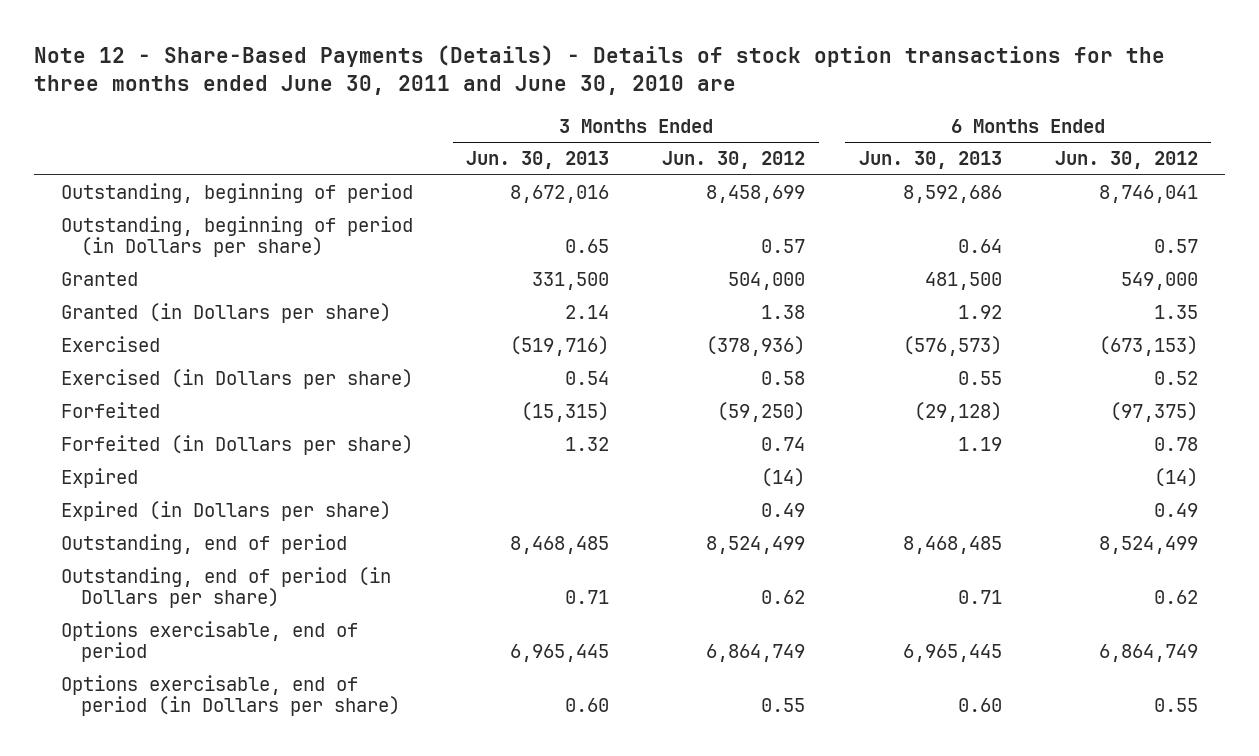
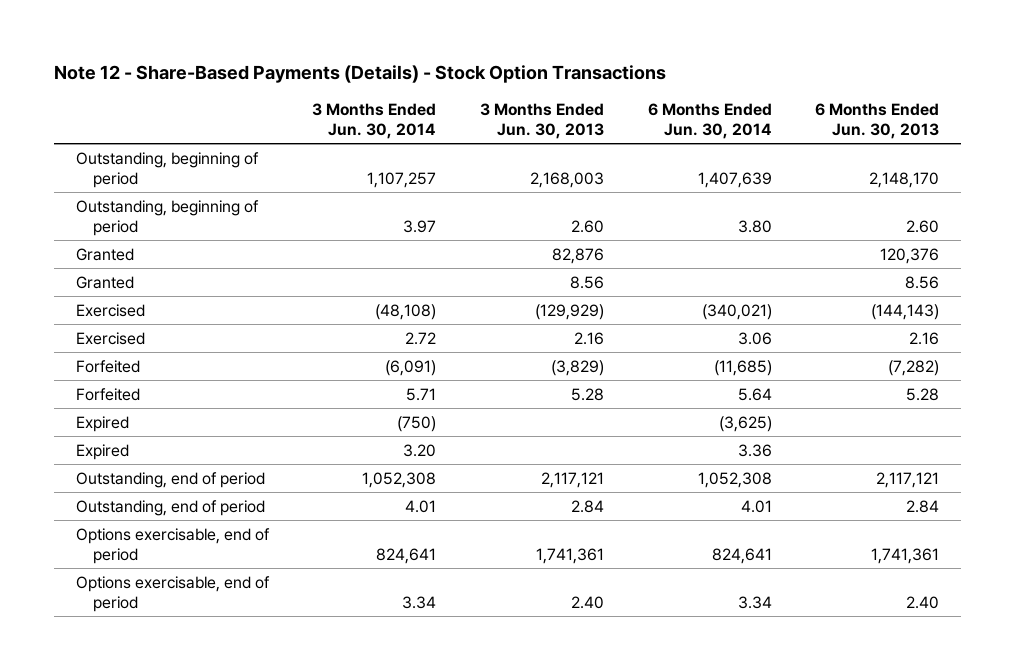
[33,44,1165,96] Note 12 - Share-Based Payments (Details) - Details of stock option transactions for the three months ended June 30, 2011 and June 30, 2010 are -> [53,64,666,83] Note 12 - Share-Based Payments (Details) - Stock Option Transactions
[662,151,806,170] Jun. 30, 2012 -> none
[1054,151,1198,170] Jun. 30, 2012 -> none
none -> [312,102,437,139] 3 Months Ended Jun. 30, 2014
none -> [647,102,772,139] 6 Months Ended Jun. 30, 2014
[509,185,609,204] 8,672,016 -> [530,172,605,189] 2,168,003
[902,185,1002,204] 8,592,686 -> [869,172,940,189] 2,148,170
[60,216,413,258] Outstanding, beginning of period (in Dollars per share) -> [75,199,259,237] Outstanding, beginning of period
[564,239,609,254] 0.65 -> [571,220,605,234] 2.60
[957,239,1002,254] 0.64 -> [906,220,940,234] 2.60
[531,272,609,291] 331,500 -> [552,247,605,264] 82,876
[924,272,1002,291] 481,500 -> [880,247,940,264] 120,376
[60,303,391,324] Granted (in Dollars per share) -> [75,275,134,289] Granted
[564,305,609,320] 2.14 -> [570,275,605,289] 8.56
[957,305,1002,320] 1.92 -> [905,275,940,289] 8.56
[509,336,609,357] (519,716) -> [535,303,605,320] (129,929)
[902,336,1002,357] (576,573) -> [871,303,940,320] (144,143)
[60,369,413,390] Exercised (in Dollars per share) -> [75,331,145,345] Exercised
[564,371,609,386] 0.54 -> [574,331,605,345] 2.16
[957,371,1002,386] 0.55 -> [909,331,940,345] 2.16
[520,402,609,423] (15,315) -> [551,359,605,376] (3,829)
[913,402,1002,423] (29,128) -> [888,359,940,376] (7,282)
[60,435,413,456] Forfeited (in Dollars per share) -> [75,387,140,401] Forfeited
[564,437,609,452] 1.32 -> [571,387,605,401] 5.28
[957,437,1002,452] 1.19 -> [906,387,940,401] 5.28
[60,501,391,522] Expired (in Dollars per share) -> none
none -> [75,443,129,460] Expired
[509,536,609,555] 8,468,485 -> [541,471,605,488] 2,117,121
[902,536,1002,555] 8,468,485 -> [876,471,940,488] 2,117,121
[60,567,391,609] Outstanding, end of period (in Dollars per share) -> [75,499,265,516] Outstanding, end of period
[564,590,609,605] 0.71 -> [571,499,605,513] 2.84
[957,590,1002,605] 0.71 -> [906,499,940,513] 2.84
[509,644,609,663] 6,965,445 -> [536,548,605,565] 1,741,361
[902,644,1002,663] 6,965,445 -> [871,548,940,565] 1,741,361
[60,675,400,717] Options exercisable, end of period (in Dollars per share) -> [75,575,270,613] Options exercisable, end of period
[564,698,609,713] 0.60 -> [571,596,605,610] 2.40
[957,698,1002,713] 0.60 -> [906,596,940,610] 2.40

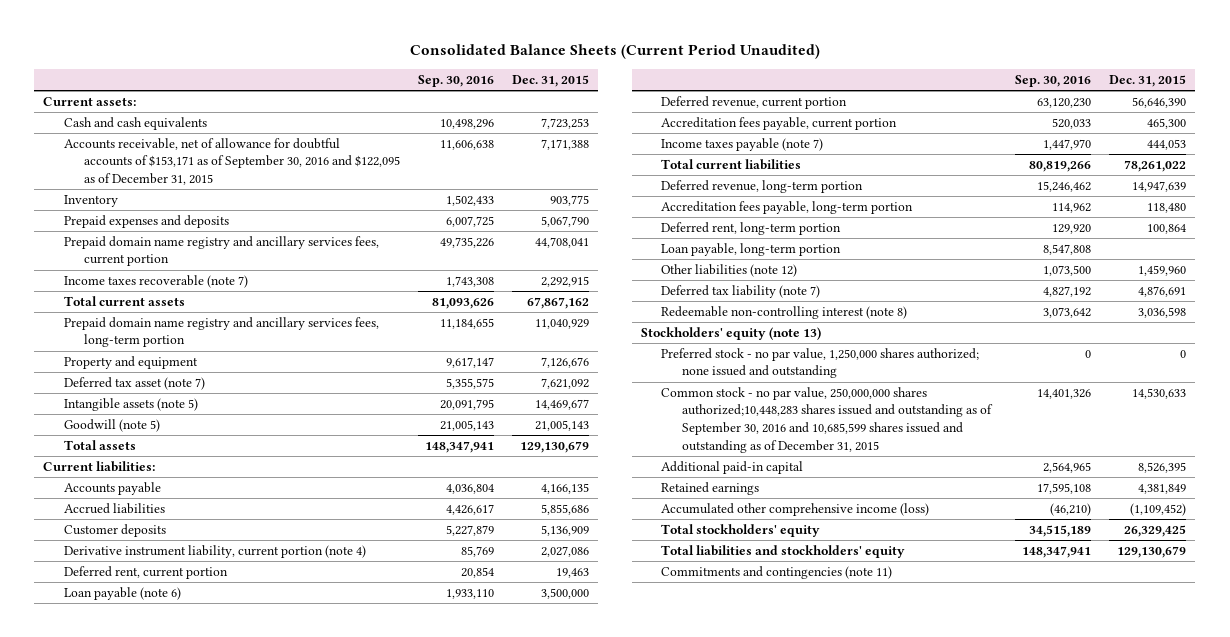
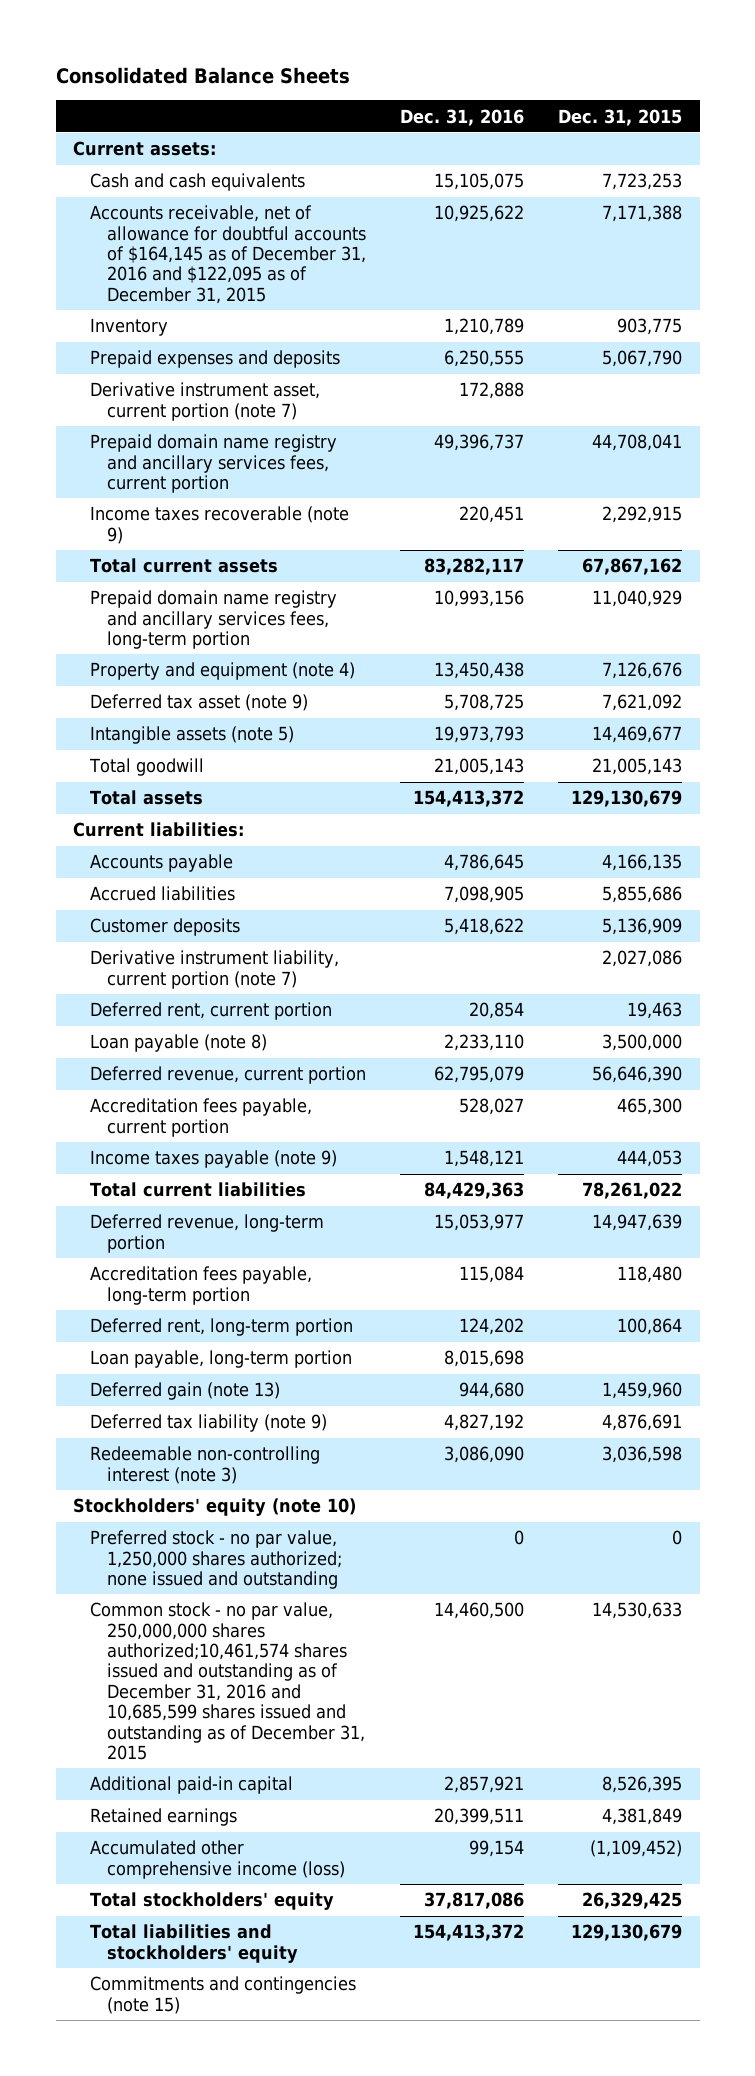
[409,44,820,60] Consolidated Balance Sheets (Current Period Unaudited) -> [55,66,350,84] Consolidated Balance Sheets
[418,74,495,87] Sep. 30, 2016 -> none
none -> [400,108,525,126] Dec. 31, 2016
[63,137,401,186] Accounts receivable, net of allowance for doubtful accounts of $153,171 as of September 30, 2016 and $122,095 as of December 31, 2015 -> [89,205,366,304] Accounts receivable, net of allowance for doubtful accounts of $164,145 as of December 31, 2016 and $122,095 as of December 31, 2015
none -> [89,382,320,421] Derivative instrument asset, current portion (note 7)
[63,274,248,288] Income taxes recoverable (note 7) -> [89,506,349,544] Income taxes recoverable (note 9)
[63,355,198,369] Property and equipment -> [89,662,355,681] Property and equipment (note 4)
[63,376,205,390] Deferred tax asset (note 7) -> [89,694,308,712] Deferred tax asset (note 9)
[63,418,160,432] Goodwill (note 5) -> [88,758,204,777] Total goodwill
[63,544,366,558] Derivative instrument liability, current portion (note 4) -> [89,950,339,989] Derivative instrument liability, current portion (note 7)
[63,586,181,600] Loan payable (note 6) -> [89,1034,267,1053] Loan payable (note 8)
[661,137,824,151] Income taxes payable (note 7) -> [89,1150,337,1169] Income taxes payable (note 9)
[661,263,798,277] Other liabilities (note 12) -> [89,1382,280,1401] Deferred gain (note 13)
[661,284,821,298] Deferred tax liability (note 7) -> [89,1414,327,1433] Deferred tax liability (note 9)
[661,305,908,319] Redeemable non-controlling interest (note 8) -> [89,1446,320,1484] Redeemable non-controlling interest (note 3)
[640,326,821,340] Stockholders' equity (note 13) -> [72,1498,356,1517] Stockholders' equity (note 10)
[661,386,993,453] Common stock - no par value, 250,000,000 shares authorized;10,448,283 shares issued and outstanding as of September 30, 2016 and 10,685,599 shares issued and outstanding as of December 31, 2015 -> [89,1602,365,1761] Common stock - no par value, 250,000,000 shares authorized;10,461,574 shares issued and outstanding as of December 31, 2016 and 10,685,599 shares issued and outstanding as of December 31, 2015
[661,565,893,579] Commitments and contingencies (note 11) -> [89,1976,356,2014] Commitments and contingencies (note 15)

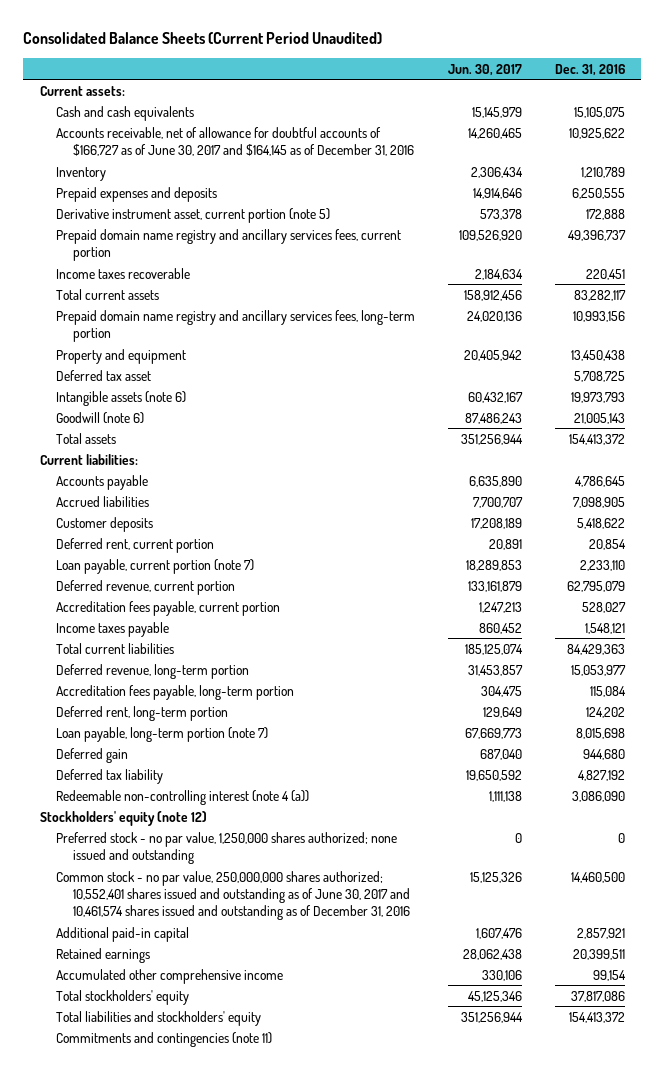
[55,66,350,84] Consolidated Balance Sheets -> [23,32,383,45] Consolidated Balance Sheets (Current Period Unaudited)
[558,108,683,126] Dec. 31, 2015 -> none
none -> [447,63,522,76] Jun. 30, 2017
[89,205,366,304] Accounts receivable, net of allowance for doubtful accounts of $164,145 as of December 31, 2016 and $122,095 as of December 31, 2015 -> [56,126,414,157] Accounts receivable, net of allowance for doubtful accounts of $166,727 as of June 30, 2017 and $164,145 as of December 31, 2016
[89,382,320,421] Derivative instrument asset, current portion (note 7) -> [56,207,331,223] Derivative instrument asset, current portion (note 5)
[89,506,349,544] Income taxes recoverable (note 9) -> [56,267,191,279] Income taxes recoverable
[89,662,355,681] Property and equipment (note 4) -> [56,348,187,364] Property and equipment
[89,694,308,712] Deferred tax asset (note 9) -> [56,369,152,381] Deferred tax asset
[89,726,294,745] Intangible assets (note 5) -> [56,390,187,406] Intangible assets (note 6)
[88,758,204,777] Total goodwill -> [56,411,145,424] Goodwill (note 6)
[89,950,339,989] Derivative instrument liability, current portion (note 7) -> none
[89,1034,267,1053] Loan payable (note 8) -> [56,558,255,574] Loan payable, current portion (note 7)
[89,1150,337,1169] Income taxes payable (note 9) -> [56,621,170,637] Income taxes payable
[89,1350,352,1369] Loan payable, long-term portion -> [56,726,269,742] Loan payable, long-term portion (note 7)
[89,1382,280,1401] Deferred gain (note 13) -> [56,747,129,763] Deferred gain
[89,1414,327,1433] Deferred tax liability (note 9) -> [56,768,164,784] Deferred tax liability
[89,1446,320,1484] Redeemable non-controlling interest (note 3) -> [56,789,310,805] Redeemable non-controlling interest (note 4 (a))
[72,1498,356,1517] Stockholders' equity (note 10) -> [39,810,207,826] Stockholders' equity (note 12)
[89,1602,365,1761] Common stock - no par value, 250,000,000 shares authorized;10,461,574 shares issued and outstanding as of December 31, 2016 and 10,685,599 shares issued and outstanding as of December 31, 2015 -> [56,870,410,921] Common stock - no par value, 250,000,000 shares authorized; 10,552,401 shares issued and outstanding as of June 30, 2017 and 10,461,574 shares issued and outstanding as of December 31, 2016
[89,1840,345,1879] Accumulated other comprehensive income (loss) -> [56,968,284,984] Accumulated other comprehensive income
[89,1976,356,2014] Commitments and contingencies (note 15) -> [56,1031,273,1047] Commitments and contingencies (note 11)

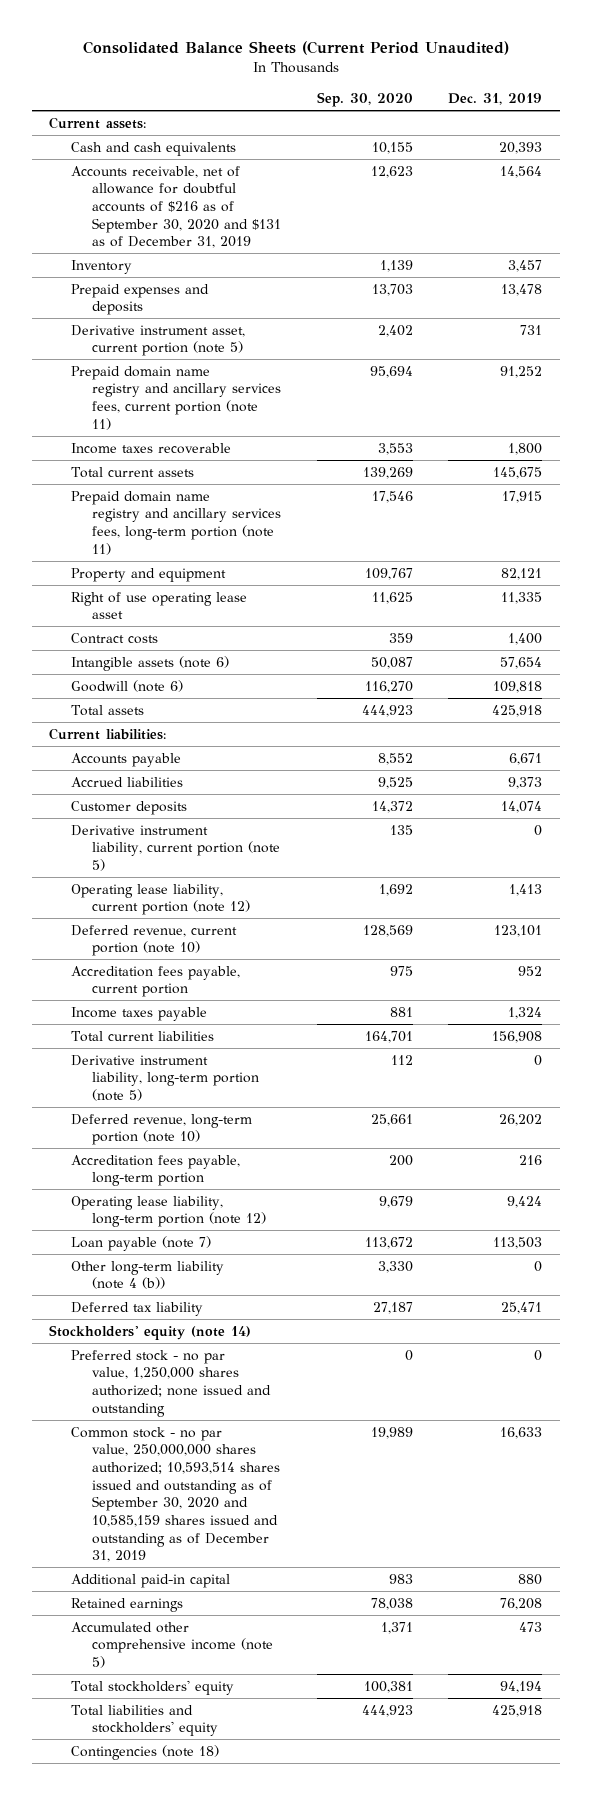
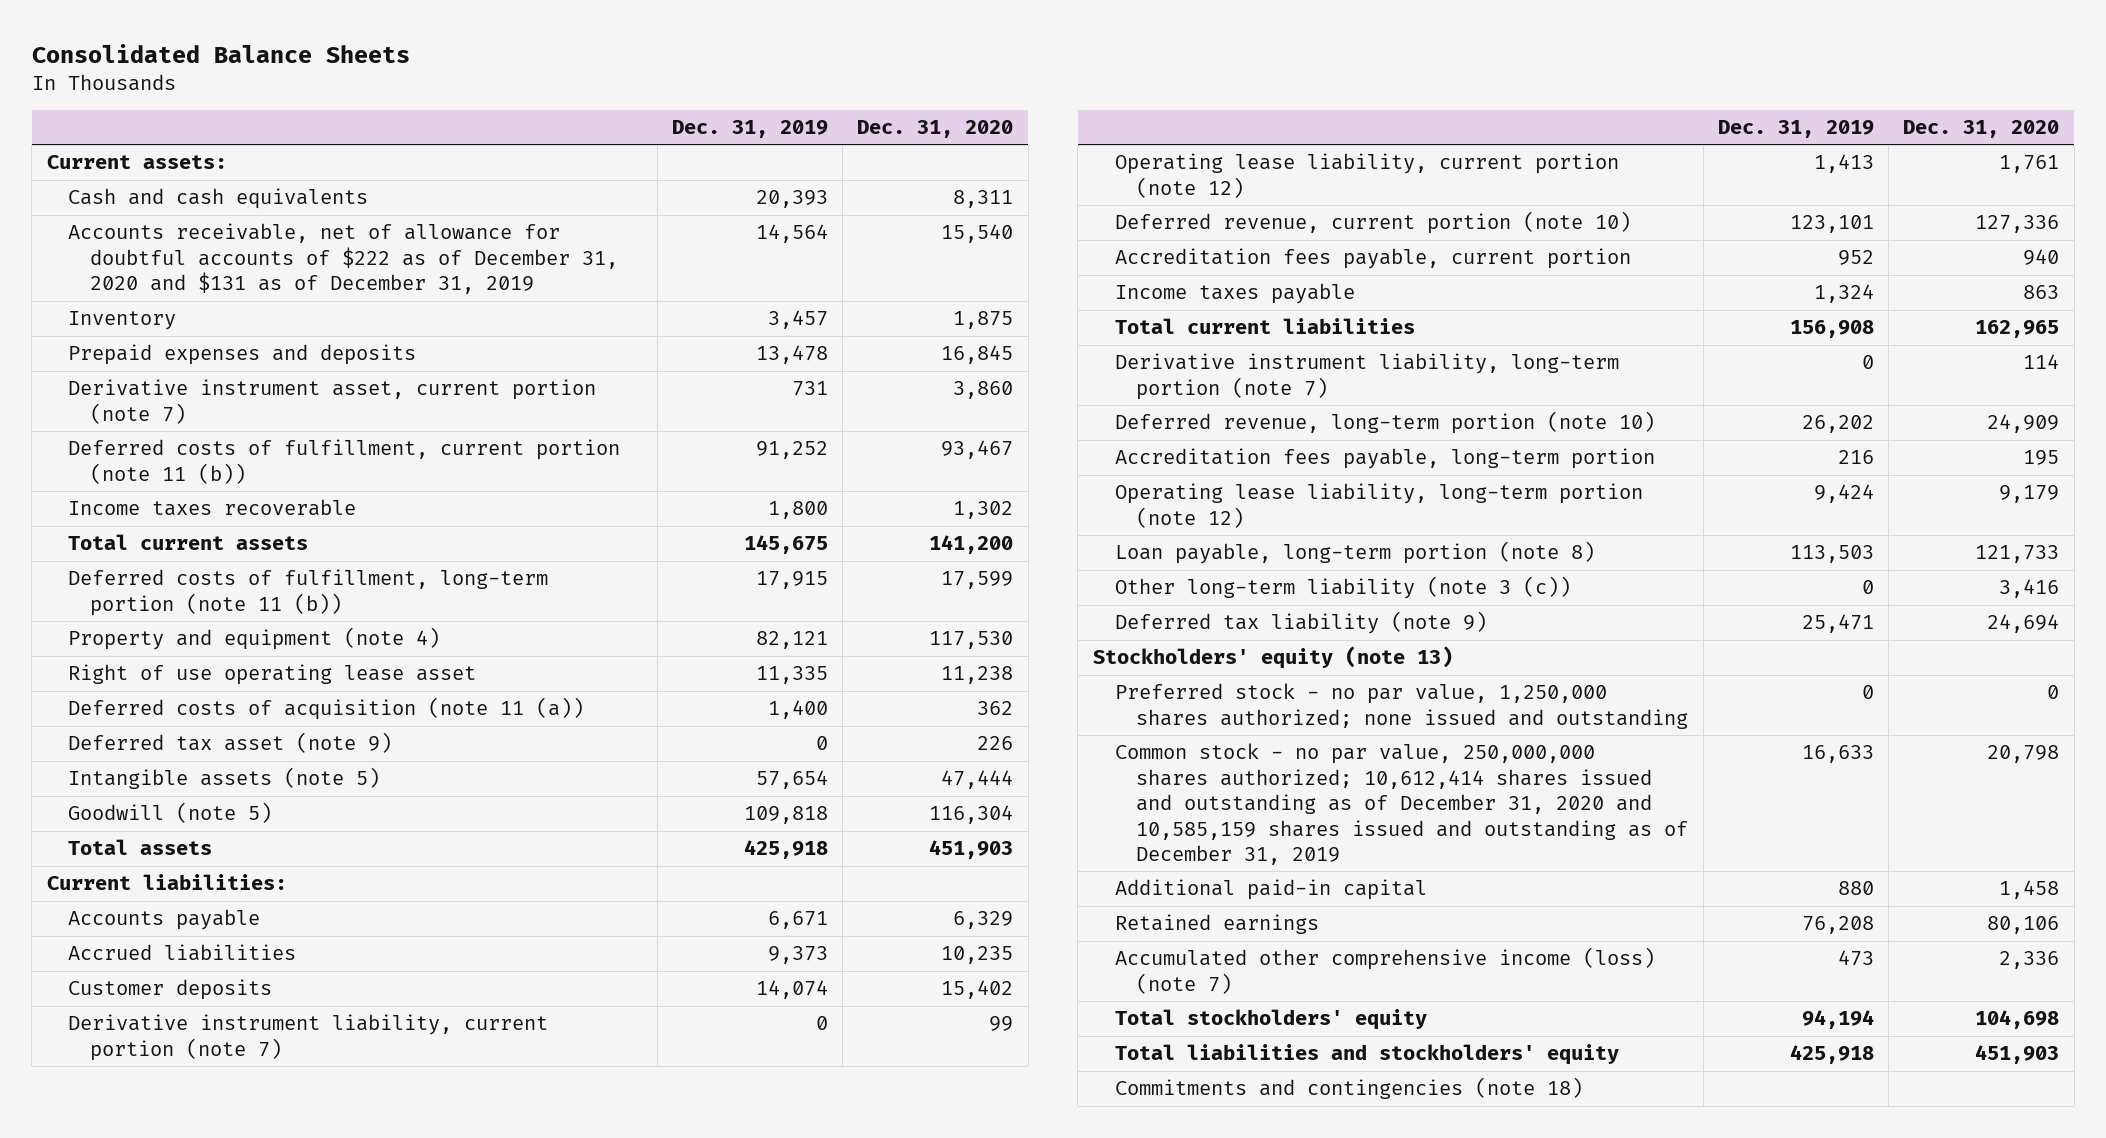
[82,41,509,56] Consolidated Balance Sheets (Current Period Unaudited) -> [31,43,410,63] Consolidated Balance Sheets
[316,92,413,108] Sep. 30, 2020 -> none
none -> [857,119,1014,138] Dec. 31, 2020
[70,165,282,249] Accounts receivable, net of allowance for doubtful accounts of $216 as of September 30, 2020 and $131 as of December 31, 2019 -> [68,223,619,295] Accounts receivable, net of allowance for doubtful accounts of $222 as of December 31, 2020 and $131 as of December 31, 2019
[70,324,245,357] Derivative instrument asset, current portion (note 5) -> [68,379,597,424] Derivative instrument asset, current portion (note 7)
[70,365,282,430] Prepaid domain name registry and ancillary services fees, current portion (note 11) -> [68,439,621,484] Deferred costs of fulfillment, current portion (note 11 (b))
[70,490,282,555] Prepaid domain name registry and ancillary services fees, long-term portion (note 11) -> [68,569,549,616] Deferred costs of fulfillment, long-term portion (note 11 (b))
[70,567,226,582] Property and equipment -> [68,627,441,651] Property and equipment (note 4)
[70,632,158,644] Contract costs -> none
none -> [68,697,585,721] Deferred costs of acquisition (note 11 (a))
none -> [68,732,393,754] Deferred tax asset (note 9)
[70,655,229,671] Intangible assets (note 6) -> [68,767,381,790] Intangible assets (note 5)
[70,679,183,692] Goodwill (note 6) -> [68,802,273,824] Goodwill (note 5)
[70,824,281,871] Derivative instrument liability, current portion (note 5) -> [68,1014,549,1061] Derivative instrument liability, current portion (note 7)
[70,1054,260,1101] Derivative instrument liability, long-term portion (note 5) -> [1114,353,1619,400] Derivative instrument liability, long-term portion (note 7)
[70,1235,211,1251] Loan payable (note 7) -> [1114,541,1595,565] Loan payable, long-term portion (note 8)
[70,1260,224,1290] Other long-term liability (note 4 (b)) -> [1114,576,1571,600] Other long-term liability (note 3 (c))
[70,1301,203,1316] Deferred tax liability -> [1114,611,1487,635] Deferred tax liability (note 9)
[49,1324,252,1340] Stockholders' equity (note 14) -> [1092,646,1453,670] Stockholders' equity (note 13)
[70,1426,281,1563] Common stock - no par value, 250,000,000 shares authorized; 10,593,514 shares issued and outstanding as of September 30, 2020 and 10,585,159 shares issued and outstanding as of December 31, 2019 -> [1114,743,1689,866] Common stock - no par value, 250,000,000 shares authorized; 10,612,414 shares issued and outstanding as of December 31, 2020 and 10,585,159 shares issued and outstanding as of December 31, 2019
[70,1621,274,1668] Accumulated other comprehensive income (note 5) -> [1114,947,1655,994] Accumulated other comprehensive income (loss) (note 7)
[70,1744,219,1760] Contingencies (note 18) -> [1114,1077,1583,1100] Commitments and contingencies (note 18)

